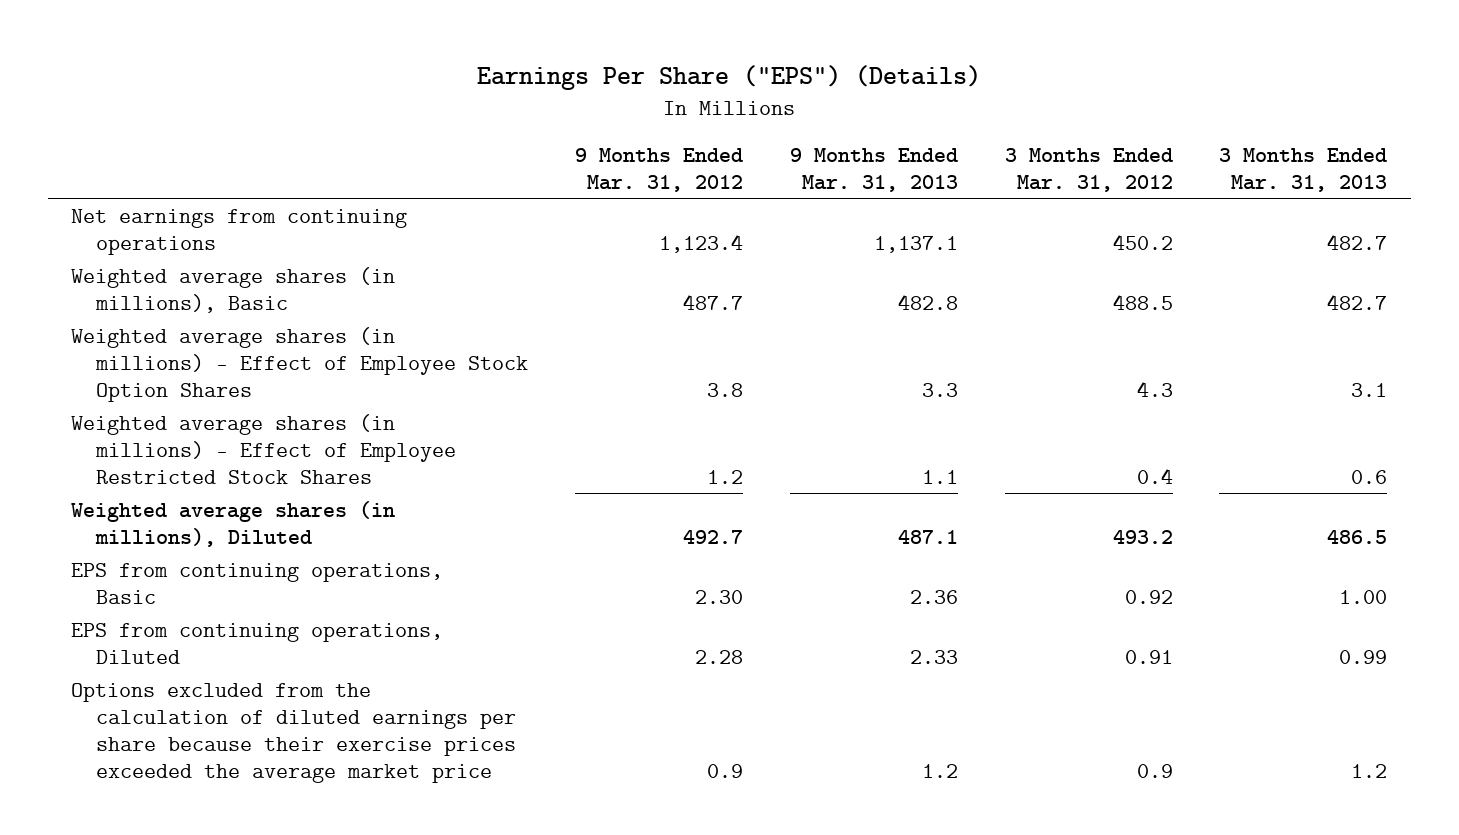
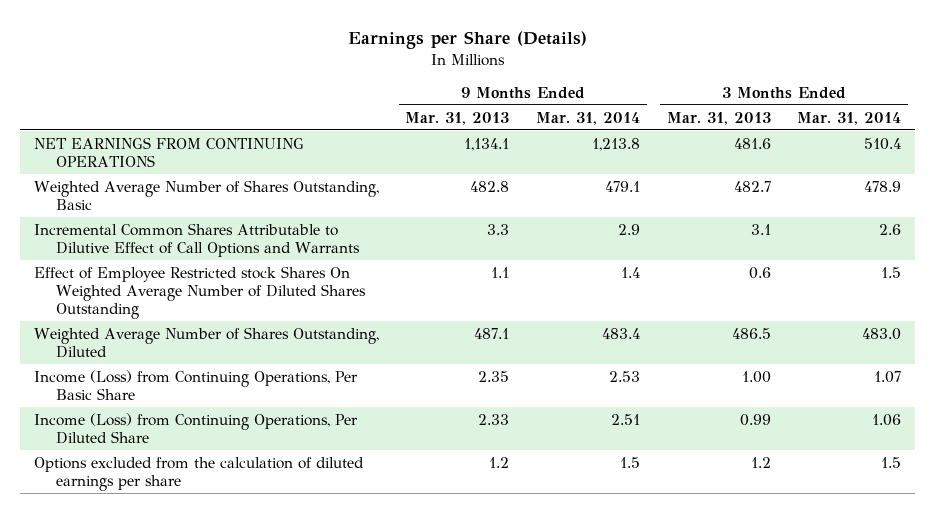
[477,64,982,90] Earnings Per Share ("EPS") (Details) -> [347,31,587,50] Earnings per Share (Details)
[574,147,743,192] 9 Months Ended Mar. 31, 2012 -> none
[1004,147,1173,192] 3 Months Ended Mar. 31, 2012 -> none
none -> [536,111,641,125] Mar. 31, 2014
none -> [797,111,902,125] Mar. 31, 2014
[71,208,408,255] Net earnings from continuing operations -> [33,136,304,167] NET EARNINGS FROM CONTINUING OPERATIONS
[873,235,958,253] 1,137.1 -> [464,137,510,151] 1,134.1
[1327,233,1388,250] 482.7 -> [733,137,771,149] 481.6
[71,266,396,313] Weighted average shares (in millions), Basic -> [33,179,379,210] Weighted Average Number of Shares Outstanding, Basic
[71,326,528,402] Weighted average shares (in millions) - Effect of Employee Stock Option Shares -> [33,222,360,257] Incremental Common Shares Attributable to Dilutive Effect of Call Options and Warrants
[71,413,456,484] Weighted average shares (in millions) - Effect of Employee Restricted Stock Shares -> [33,265,366,320] Effect of Employee Restricted stock Shares On Weighted Average Number of Diluted Shares Outstanding
[71,500,396,547] Weighted average shares (in millions), Diluted -> [33,326,379,358] Weighted Average Number of Shares Outstanding, Diluted
[71,562,444,604] EPS from continuing operations, Basic -> [33,369,358,400] Income (Loss) from Continuing Operations, Per Basic Share
[909,589,958,604] 2.36 -> [478,370,510,382] 2.35
[71,622,444,664] EPS from continuing operations, Diluted -> [33,412,358,444] Income (Loss) from Continuing Operations, Per Diluted Share
[71,682,516,783] Options excluded from the calculation of diluted earnings per share because their exercise prices exceeded the average market price -> [33,456,364,491] Options excluded from the calculation of diluted earnings per share

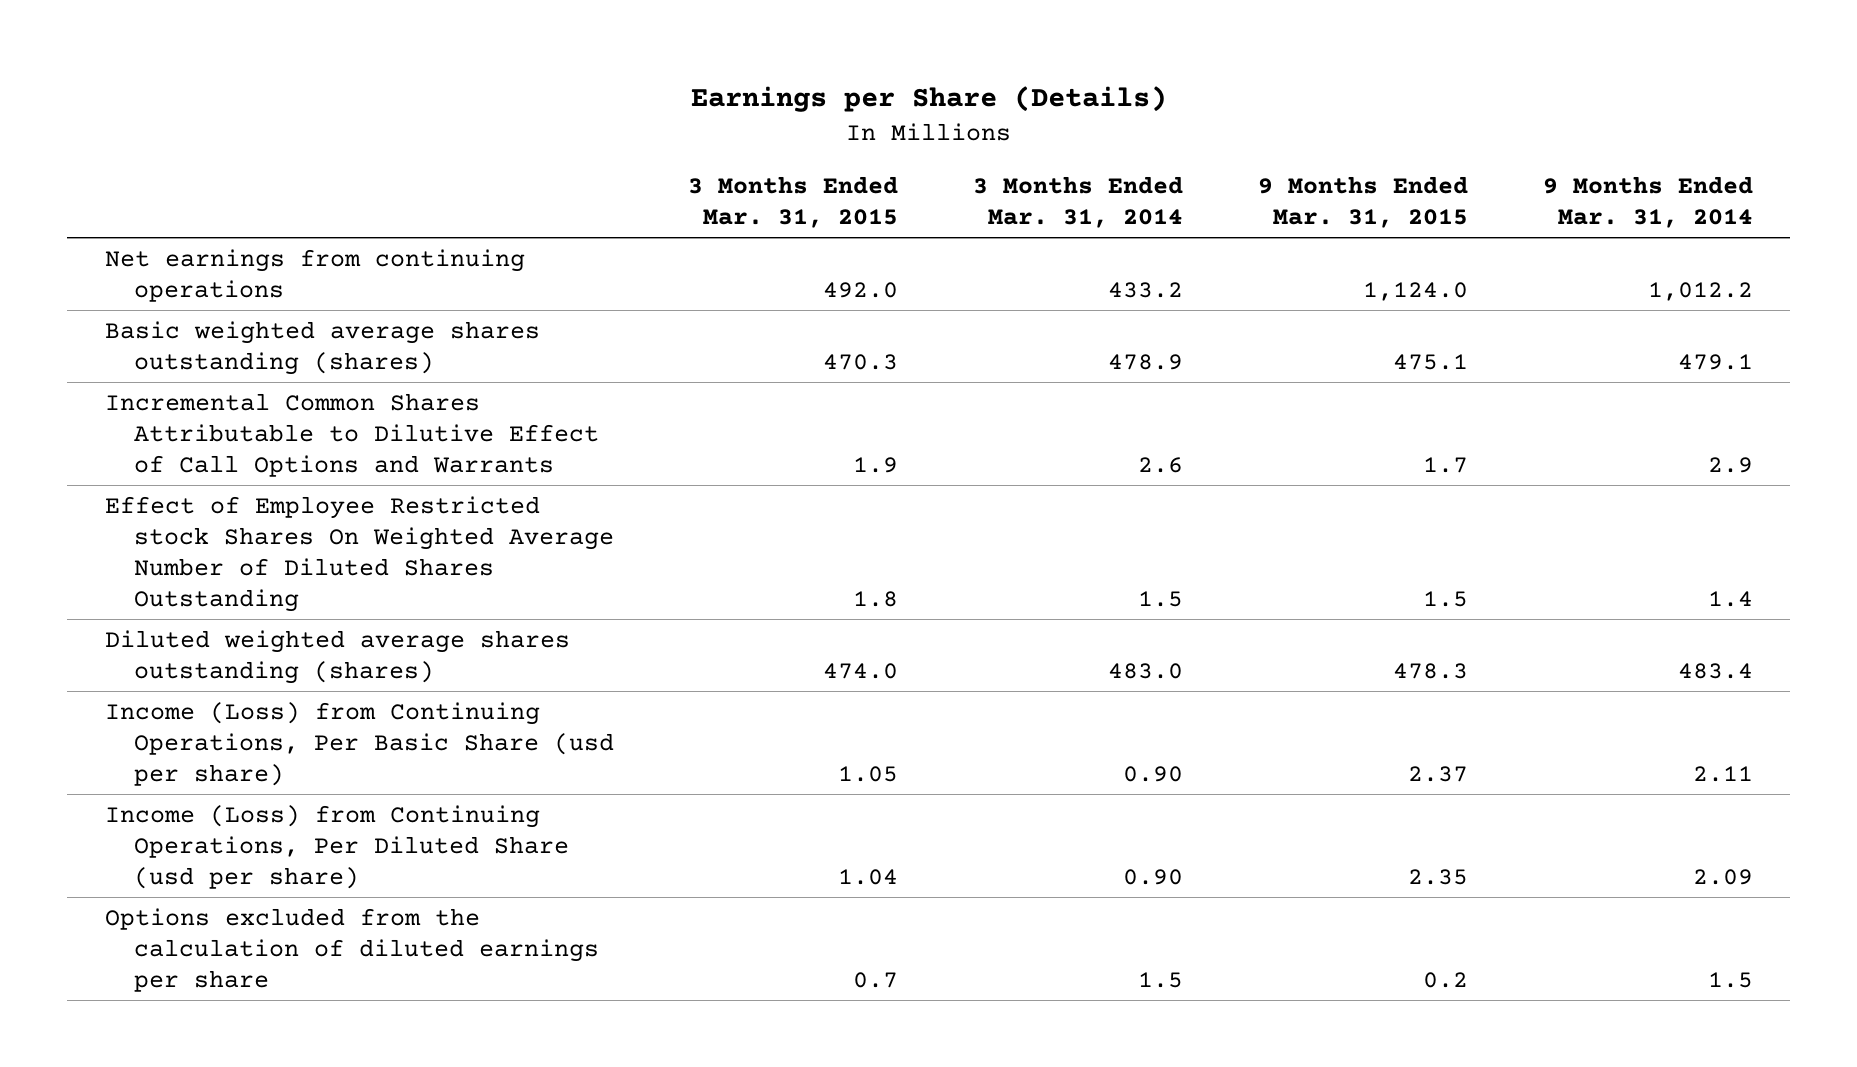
[405,111,510,125] Mar. 31, 2013 -> none
[666,111,771,125] Mar. 31, 2013 -> none
none -> [688,176,899,229] 3 Months Ended Mar. 31, 2015
none -> [1257,176,1468,229] 9 Months Ended Mar. 31, 2015
[33,136,304,167] NET EARNINGS FROM CONTINUING OPERATIONS -> [104,248,525,302] Net earnings from continuing operations
[592,137,641,151] 1,213.8 -> [1647,281,1753,301] 1,012.2
[864,137,902,150] 510.4 -> [1108,281,1184,298] 433.2
[33,179,379,210] Weighted Average Number of Shares Outstanding, Basic -> [104,320,540,375] Basic weighted average shares outstanding (shares)
[33,326,379,358] Weighted Average Number of Shares Outstanding, Diluted -> [104,629,570,684] Diluted weighted average shares outstanding (shares)
[33,369,358,400] Income (Loss) from Continuing Operations, Per Basic Share -> [104,701,614,786] Income (Loss) from Continuing Operations, Per Basic Share (usd per share)
[609,370,641,382] 2.53 -> [1692,765,1753,782] 2.11
[874,370,902,383] 1.07 -> [1123,765,1184,782] 0.90
[33,412,358,444] Income (Loss) from Continuing Operations, Per Diluted Share -> [104,804,569,889] Income (Loss) from Continuing Operations, Per Diluted Share (usd per share)
[611,413,641,425] 2.51 -> [1692,868,1753,885] 2.09
[872,413,902,426] 1.06 -> [1123,868,1184,885] 0.90

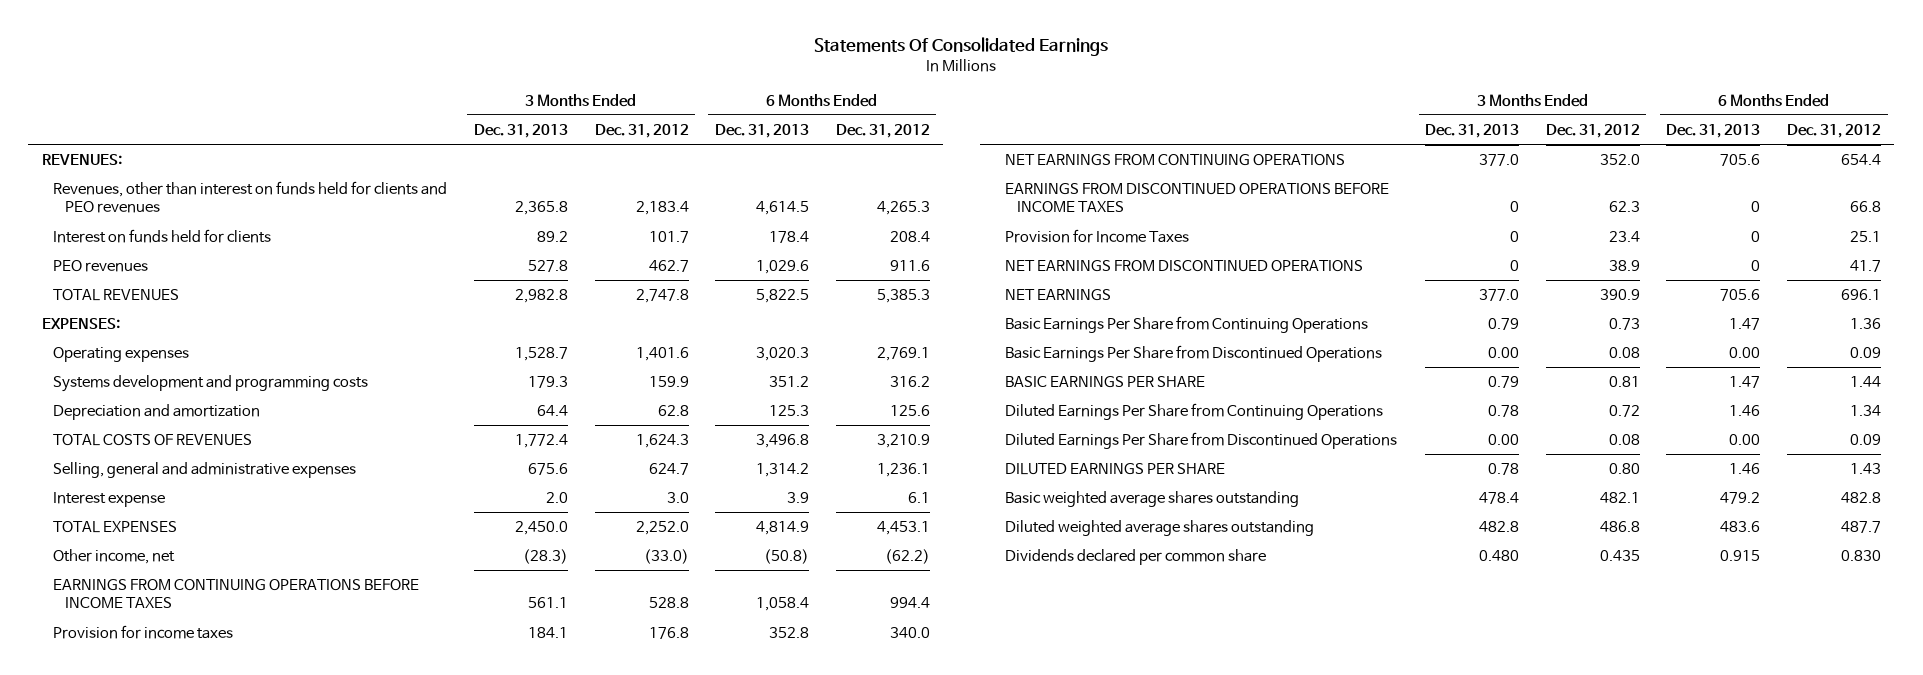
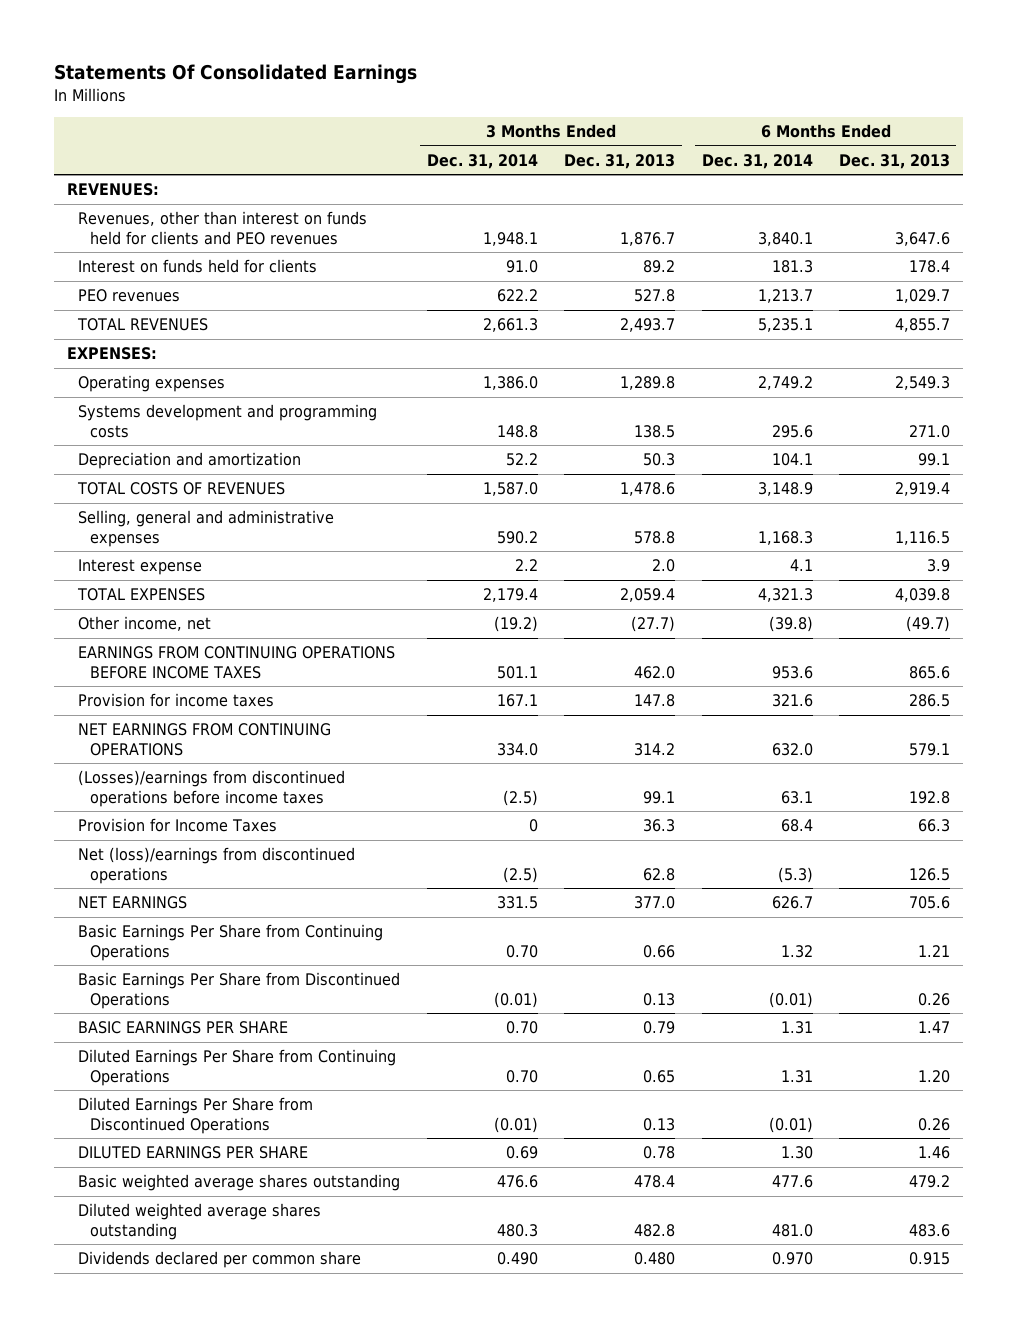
[594,123,689,138] Dec. 31, 2012 -> none
[835,123,930,138] Dec. 31, 2012 -> none
none -> [426,153,538,169] Dec. 31, 2014
none -> [701,153,813,169] Dec. 31, 2014
[515,201,569,216] 2,365.8 -> [620,231,676,246] 1,876.7
[756,201,810,216] 4,614.5 -> [894,231,950,246] 3,647.6
[756,259,810,274] 1,029.6 -> [894,289,950,304] 1,029.7
[515,288,569,303] 2,982.8 -> [620,318,676,333] 2,493.7
[756,288,810,303] 5,822.5 -> [894,318,950,333] 4,855.7
[515,346,569,361] 1,528.7 -> [620,376,676,391] 1,289.8
[756,346,810,361] 3,020.3 -> [894,376,950,391] 2,549.3
[528,375,569,388] 179.3 -> [634,424,676,438] 138.5
[769,375,810,387] 351.2 -> [908,424,950,438] 271.0
[537,404,569,416] 64.4 -> [643,453,676,467] 50.3
[769,404,810,416] 125.3 -> [917,453,950,467] 99.1
[515,433,569,448] 1,772.4 -> [620,482,676,497] 1,478.6
[756,433,810,448] 3,496.8 -> [894,482,950,497] 2,919.4
[528,462,569,475] 675.6 -> [634,530,676,544] 578.8
[756,462,810,477] 1,314.2 -> [894,530,950,545] 1,116.5
[515,520,569,535] 2,450.0 -> [620,588,676,603] 2,059.4
[756,520,810,535] 4,814.9 -> [894,588,950,603] 4,039.8
[523,548,569,564] (28.3) -> [631,616,676,633] (27.7)
[764,548,810,564] (50.8) -> [905,616,950,633] (49.7)
[528,597,569,609] 561.1 -> [634,665,676,679] 462.0
[756,597,810,612] 1,058.4 -> [908,665,950,679] 865.6
[528,626,569,638] 184.1 -> [634,694,676,708] 147.8
[769,626,810,638] 352.8 -> [908,694,950,708] 286.5
[1479,153,1520,166] 377.0 -> [634,742,676,756] 314.2
[1720,153,1761,166] 705.6 -> [908,742,950,756] 579.1
[1004,182,1389,214] EARNINGS FROM DISCONTINUED OPERATIONS BEFORE INCOME TAXES -> [78,770,346,807] (Losses)/earnings from discontinued operations before income taxes
[1510,201,1520,213] 0 -> [643,790,676,804] 99.1
[1751,201,1761,213] 0 -> [908,790,950,804] 192.8
[1510,230,1520,242] 0 -> [643,819,676,833] 36.3
[1751,230,1761,242] 0 -> [917,819,950,833] 66.3
[1004,259,1363,272] NET EARNINGS FROM DISCONTINUED OPERATIONS -> [78,847,356,884] Net (loss)/earnings from discontinued operations
[1510,259,1520,271] 0 -> [643,867,676,881] 62.8
[1751,259,1761,271] 0 -> [908,867,950,881] 126.5
[1488,317,1520,330] 0.79 -> [643,944,676,958] 0.66
[1729,317,1761,330] 1.47 -> [917,944,950,957] 1.21
[1488,346,1520,358] 0.00 -> [643,992,676,1006] 0.13
[1729,346,1761,358] 0.00 -> [917,992,950,1006] 0.26
[1488,404,1520,417] 0.78 -> [643,1069,676,1083] 0.65
[1729,404,1761,416] 1.46 -> [917,1069,950,1083] 1.20
[1488,433,1520,445] 0.00 -> [643,1117,676,1131] 0.13
[1729,433,1761,445] 0.00 -> [917,1117,950,1131] 0.26

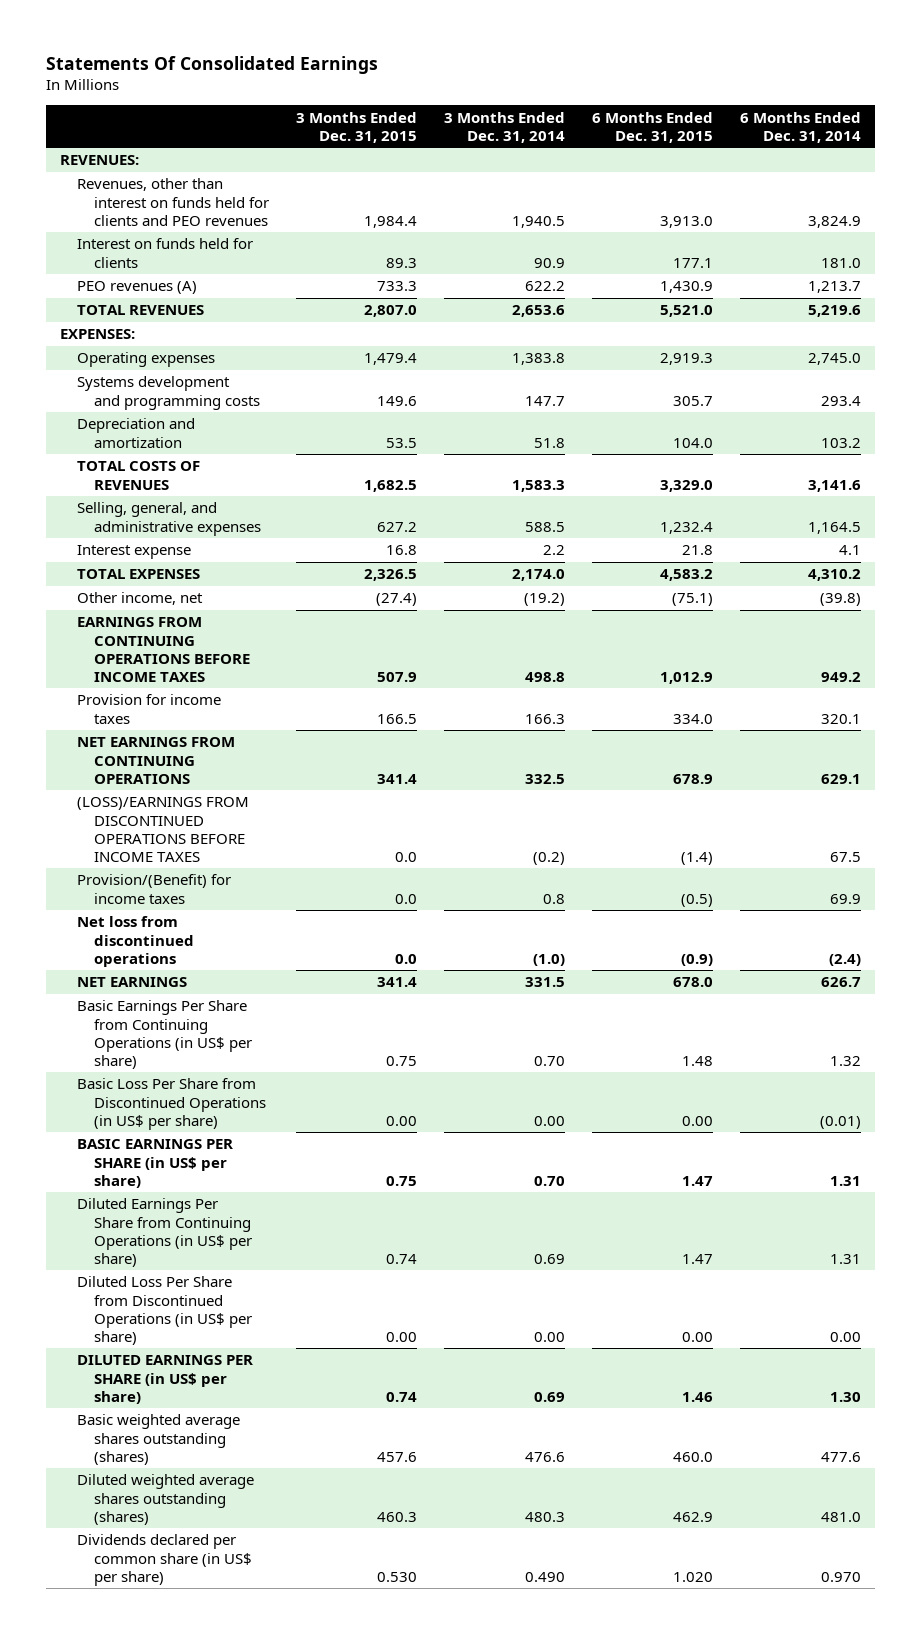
[564,153,676,169] Dec. 31, 2013 -> none
[838,153,950,169] Dec. 31, 2013 -> none
none -> [296,111,418,143] 3 Months Ended Dec. 31, 2015
none -> [592,111,714,143] 6 Months Ended Dec. 31, 2015
[482,231,538,246] 1,948.1 -> [512,215,566,228] 1,940.5
[757,231,813,246] 3,840.1 -> [808,215,862,228] 3,824.9
[505,260,538,274] 91.0 -> [534,257,566,268] 90.9
[771,260,813,274] 181.3 -> [821,257,862,268] 181.0
[78,289,181,303] PEO revenues -> [76,281,197,295] PEO revenues (A)
[482,318,538,333] 2,661.3 -> [512,305,566,318] 2,653.6
[757,318,813,333] 5,235.1 -> [808,305,862,318] 5,219.6
[482,376,538,391] 1,386.0 -> [512,353,566,366] 1,383.8
[757,376,813,391] 2,749.2 -> [808,353,862,366] 2,745.0
[496,424,538,438] 148.8 -> [525,395,566,406] 147.7
[771,424,813,438] 295.6 -> [821,395,862,406] 293.4
[505,453,538,467] 52.2 -> [534,437,566,448] 51.8
[771,453,813,467] 104.1 -> [821,437,862,448] 103.2
[482,482,538,497] 1,587.0 -> [512,479,566,492] 1,583.3
[757,482,813,497] 3,148.9 -> [808,479,862,492] 3,141.6
[78,510,335,547] Selling, general and administrative expenses -> [76,502,262,536] Selling, general, and administrative expenses
[496,530,538,544] 590.2 -> [525,521,566,532] 588.5
[757,530,813,545] 1,168.3 -> [808,521,862,534] 1,164.5
[482,588,538,603] 2,179.4 -> [512,569,566,582] 2,174.0
[757,588,813,603] 4,321.3 -> [808,569,862,582] 4,310.2
[496,665,538,679] 501.1 -> [525,671,566,682] 498.8
[771,665,813,679] 953.6 -> [821,671,862,682] 949.2
[496,694,538,708] 167.1 -> [525,713,566,724] 166.3
[771,694,813,708] 321.6 -> [821,713,862,724] 320.1
[496,742,538,756] 334.0 -> [525,773,566,784] 332.5
[771,742,813,756] 632.0 -> [821,773,862,784] 629.1
[78,770,346,807] (Losses)/earnings from discontinued operations before income taxes -> [76,797,249,862] (LOSS)/EARNINGS FROM DISCONTINUED OPERATIONS BEFORE INCOME TAXES
[502,789,538,806] (2.5) -> [533,851,566,865] (0.2)
[780,790,813,804] 63.1 -> [830,851,862,862] 67.5
[78,818,278,833] Provision for Income Taxes -> [76,874,231,904] Provision/(Benefit) for income taxes
[528,819,538,833] 0 -> [543,893,566,904] 0.8
[780,819,813,833] 68.4 -> [830,893,862,904] 69.9
[78,847,356,884] Net (loss)/earnings from discontinued operations -> [76,916,195,967] Net loss from discontinued operations
[502,866,538,883] (2.5) -> [533,953,566,966] (1.0)
[777,866,813,883] (5.3) -> [829,953,862,966] (2.4)
[78,924,384,961] Basic Earnings Per Share from Continuing Operations -> [76,1000,253,1069] Basic Earnings Per Share from Continuing Operations (in US$ per share)
[78,972,401,1009] Basic Earnings Per Share from Discontinued Operations -> [76,1078,267,1130] Basic Loss Per Share from Discontinued Operations (in US$ per share)
[493,991,538,1008] (0.01) -> [534,1115,566,1126] 0.00
[78,1021,289,1035] BASIC EARNINGS PER SHARE -> [76,1139,233,1188] BASIC EARNINGS PER SHARE (in US$ per share)
[78,1049,397,1086] Diluted Earnings Per Share from Continuing Operations -> [76,1198,253,1267] Diluted Earnings Per Share from Continuing Operations (in US$ per share)
[505,1069,538,1083] 0.70 -> [534,1253,566,1264] 0.69
[78,1097,314,1134] Diluted Earnings Per Share from Discontinued Operations -> [76,1276,253,1345] Diluted Loss Per Share from Discontinued Operations (in US$ per share)
[493,1116,538,1133] (0.01) -> [534,1331,566,1342] 0.00
[768,1116,813,1133] (0.01) -> [830,1331,862,1342] 0.00
[78,1146,309,1160] DILUTED EARNINGS PER SHARE -> [76,1355,253,1404] DILUTED EARNINGS PER SHARE (in US$ per share)
[78,1174,401,1192] Basic weighted average shares outstanding -> [76,1414,240,1465] Basic weighted average shares outstanding (shares)
[78,1203,322,1240] Diluted weighted average shares outstanding -> [76,1474,254,1525] Diluted weighted average shares outstanding (shares)
[78,1251,362,1269] Dividends declared per common share -> [76,1534,253,1586] Dividends declared per common share (in US$ per share)

